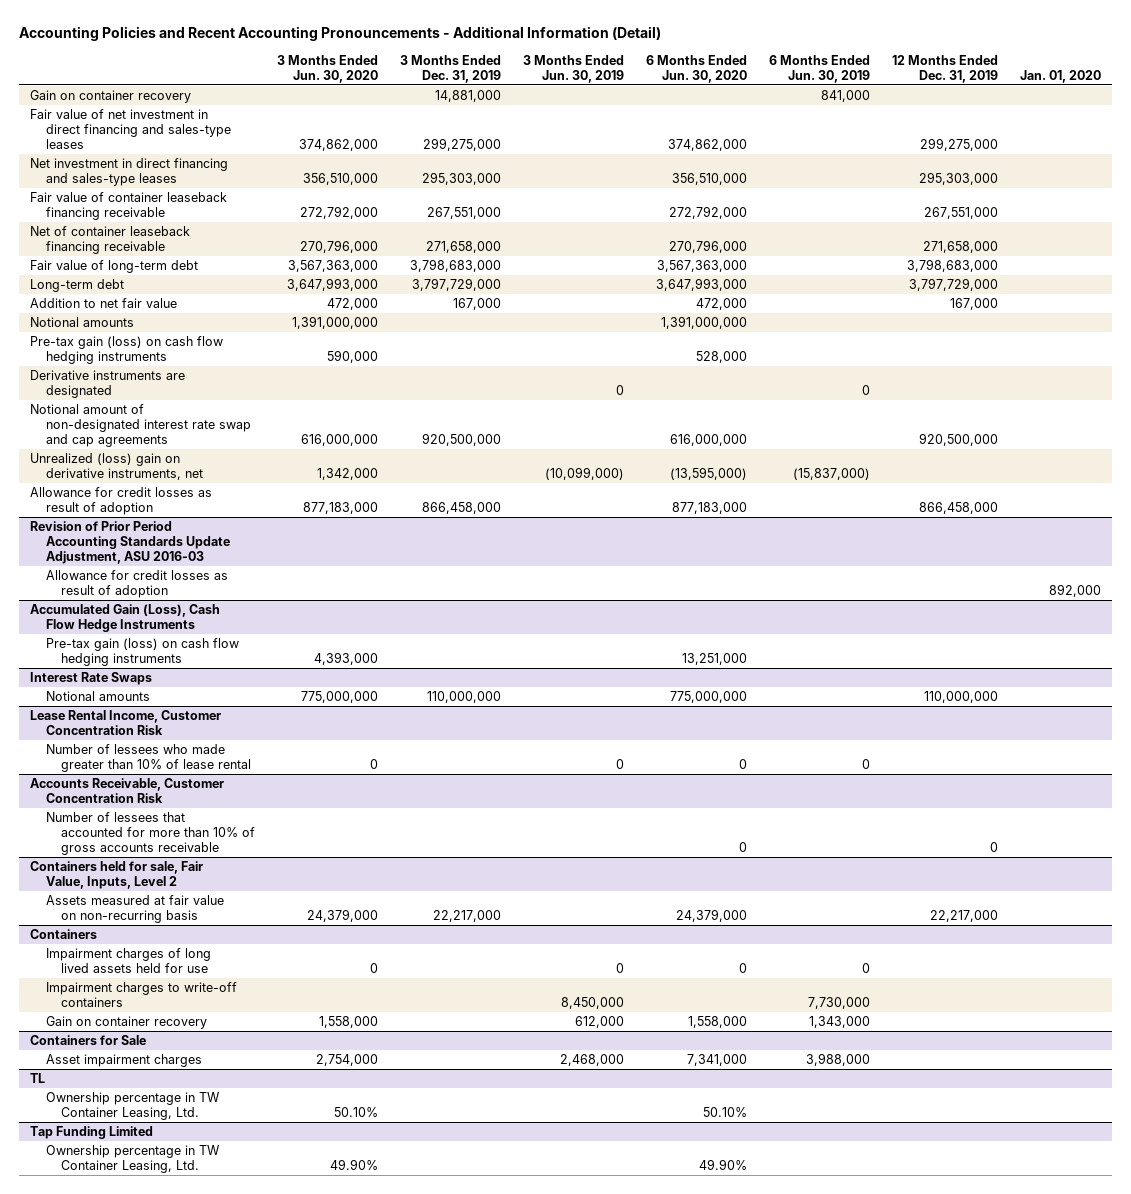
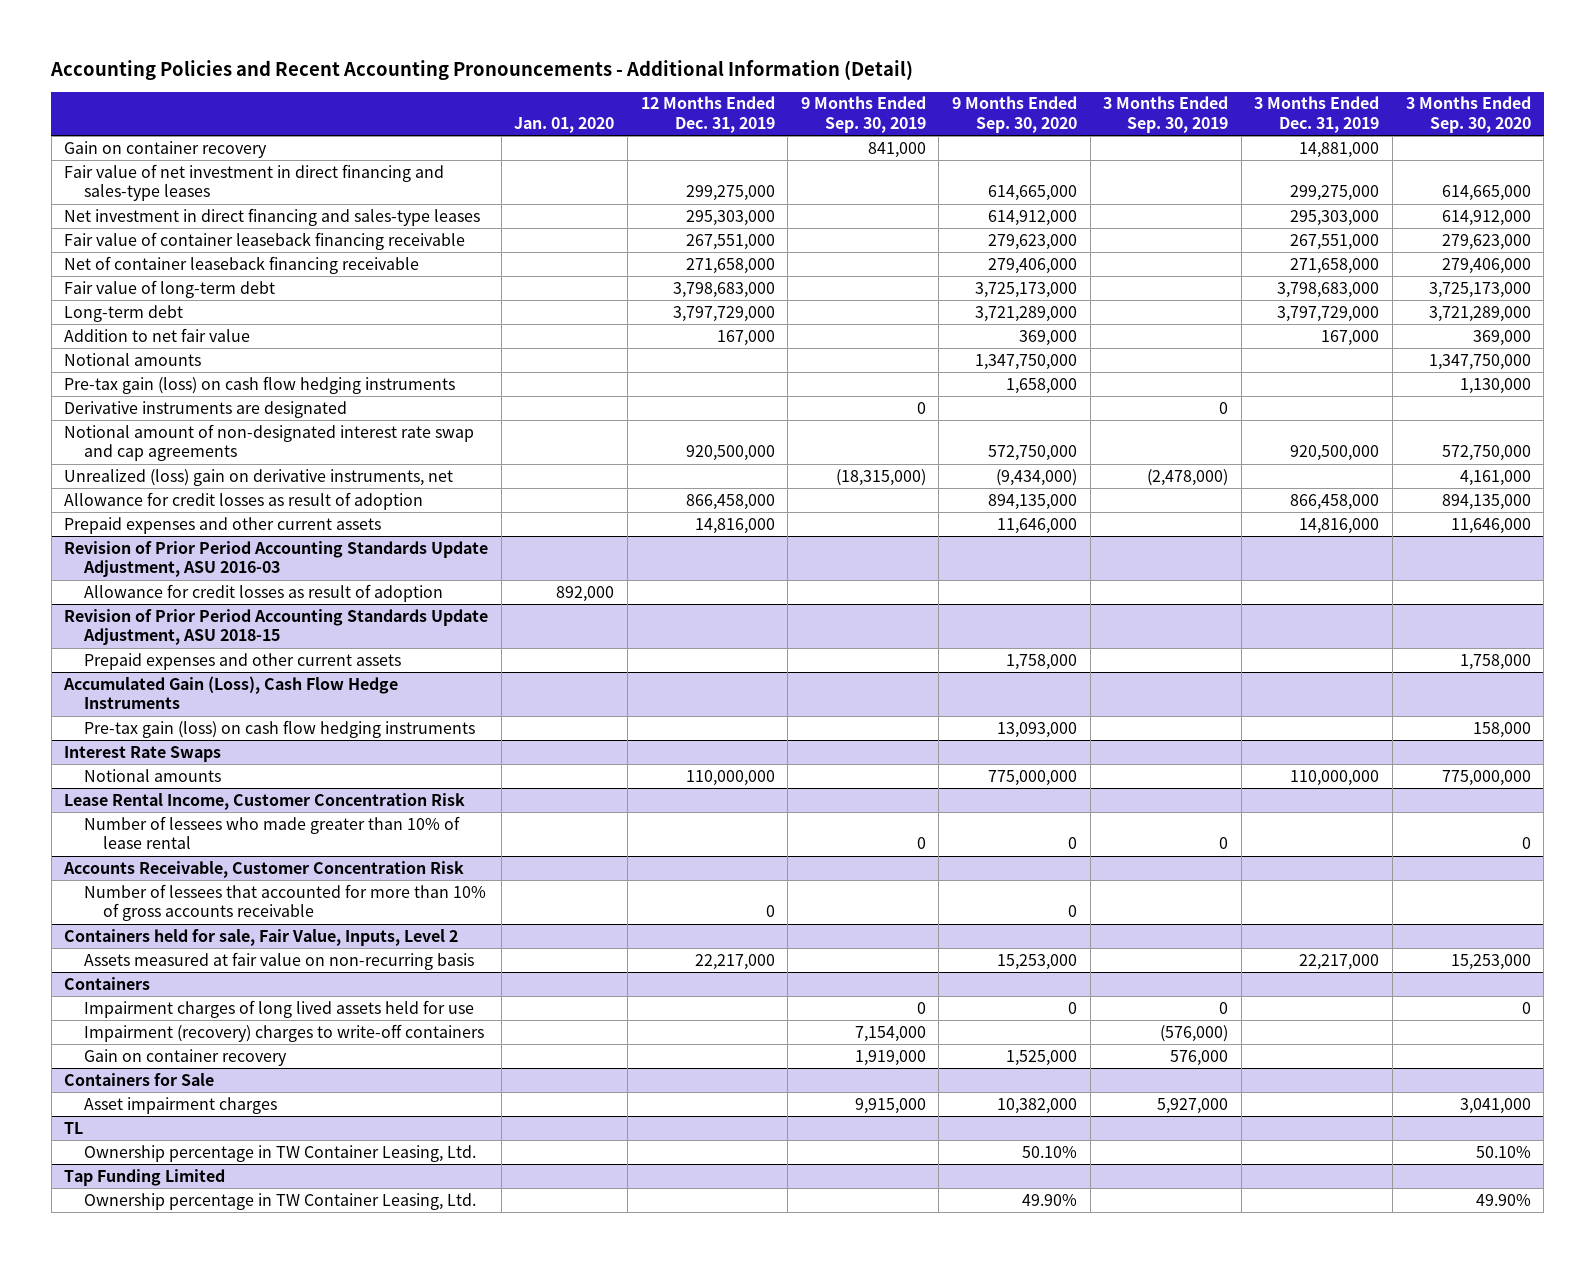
[277,54,379,83] 3 Months Ended Jun. 30, 2020 -> none
[523,54,625,83] 3 Months Ended Jun. 30, 2019 -> none
[645,54,747,83] 6 Months Ended Jun. 30, 2020 -> none
[768,54,870,83] 6 Months Ended Jun. 30, 2019 -> none
none -> [800,96,926,134] 9 Months Ended Sep. 30, 2019
none -> [951,96,1077,134] 9 Months Ended Sep. 30, 2020
none -> [1103,96,1229,134] 3 Months Ended Sep. 30, 2019
none -> [1405,96,1531,134] 3 Months Ended Sep. 30, 2020
none -> [64,516,382,534] Prepaid expenses and other current assets
none -> [64,608,489,646] Revision of Prior Period Accounting Standards Update Adjustment, ASU 2018-15
none -> [83,652,401,670] Prepaid expenses and other current assets
[45,982,237,1008] Impairment charges to write-off containers -> [83,1023,484,1042] Impairment (recovery) charges to write-off containers

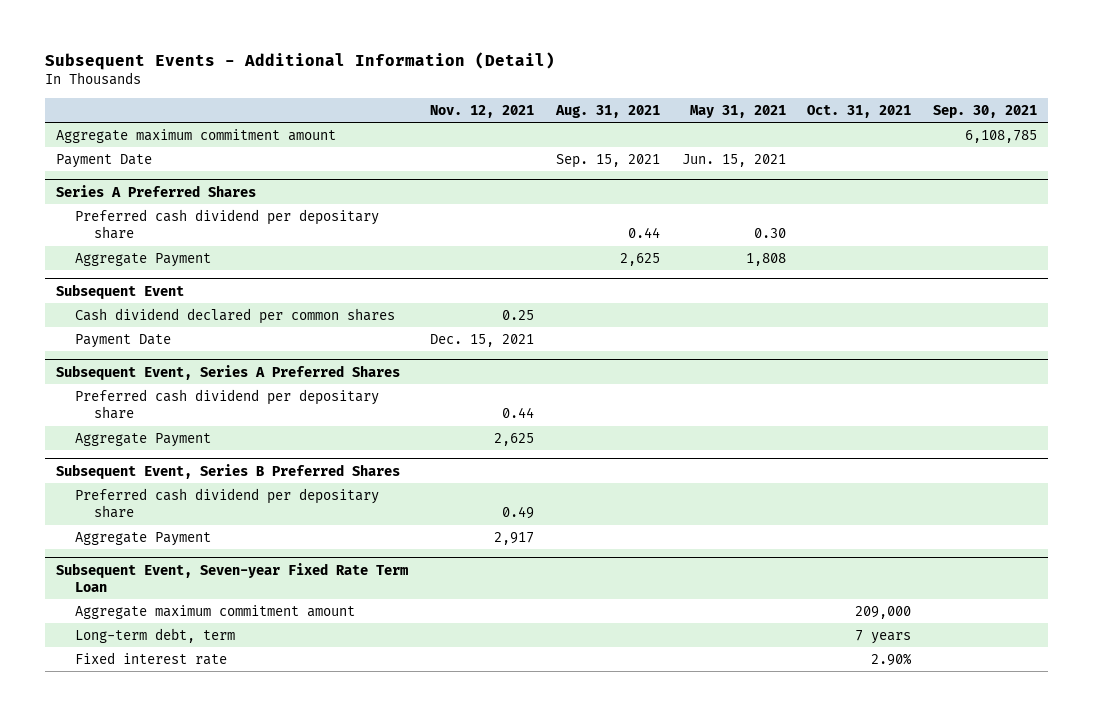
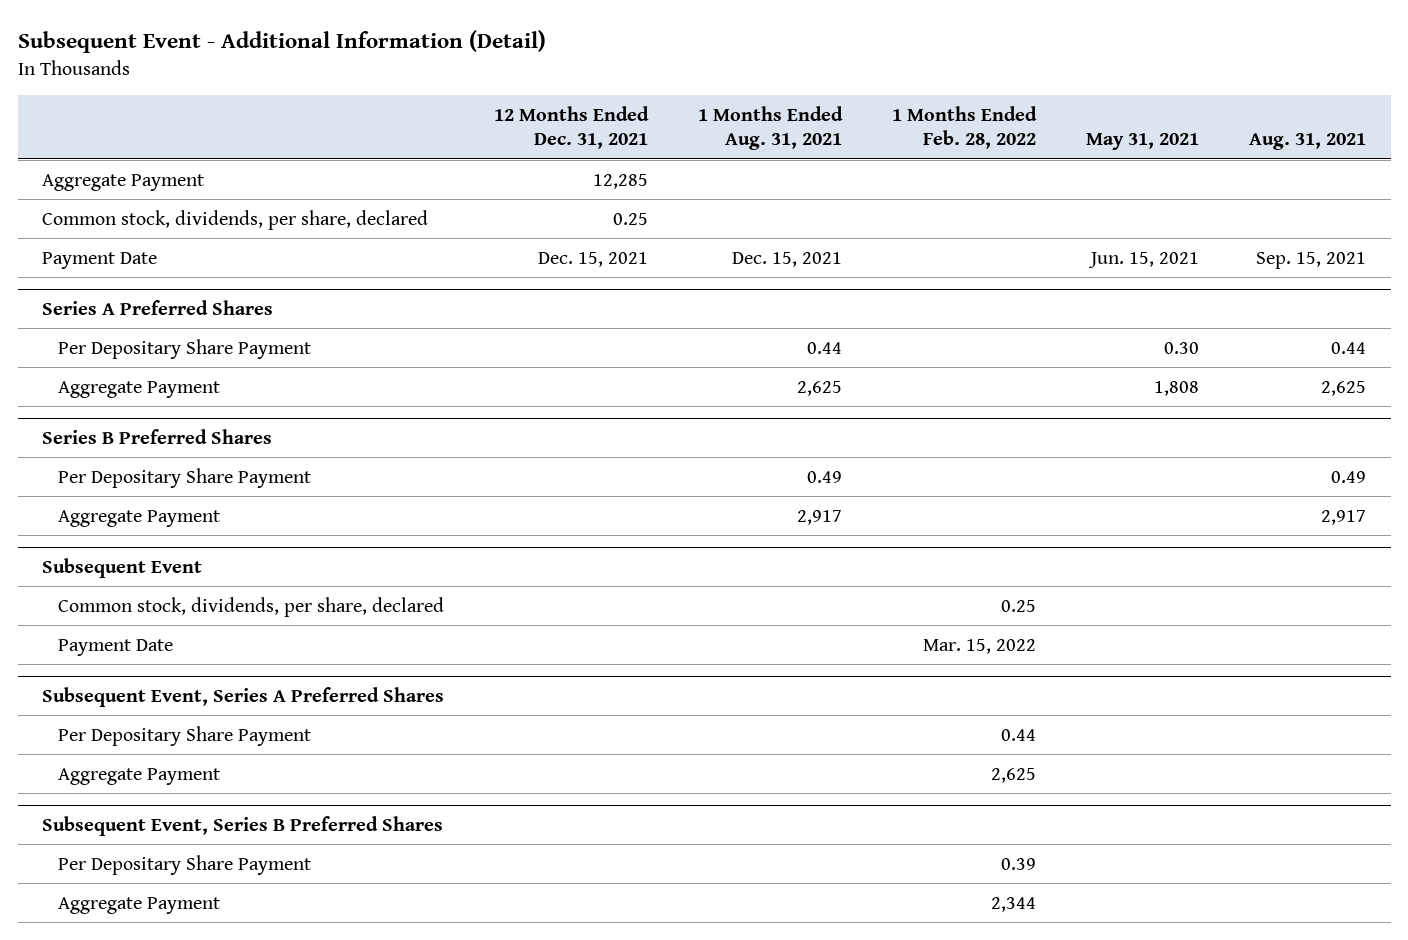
[45,52,556,71] Subsequent Events - Additional Information (Detail) -> [17,30,546,54] Subsequent Event - Additional Information (Detail)
[429,104,534,118] Nov. 12, 2021 -> none
[807,104,912,118] Oct. 31, 2021 -> none
[933,104,1038,118] Sep. 30, 2021 -> none
none -> [494,105,650,150] 12 Months Ended Dec. 31, 2021
none -> [698,105,844,151] 1 Months Ended Aug. 31, 2021
none -> [892,105,1038,150] 1 Months Ended Feb. 28, 2022
[56,128,337,143] Aggregate maximum commitment amount -> none
none -> [42,173,205,191] Aggregate Payment
none -> [42,209,429,230] Common stock, dividends, per share, declared
[75,208,380,240] Preferred cash dividend per depositary share -> [58,338,312,359] Per Depositary Share Payment
none -> [42,428,273,444] Series B Preferred Shares
none -> [58,467,312,488] Per Depositary Share Payment
none -> [58,509,221,527] Aggregate Payment
[75,307,396,324] Cash dividend declared per common shares -> [58,596,445,617] Common stock, dividends, per share, declared
[75,388,380,420] Preferred cash dividend per depositary share -> [58,725,312,746] Per Depositary Share Payment
[75,487,380,519] Preferred cash dividend per depositary share -> [58,854,312,875] Per Depositary Share Payment
[56,562,409,592] Subsequent Event, Seven-year Fixed Rate Term Loan -> none
[75,604,356,619] Aggregate maximum commitment amount -> none
[75,627,236,643] Long-term debt, term -> none
[75,651,228,665] Fixed interest rate -> none

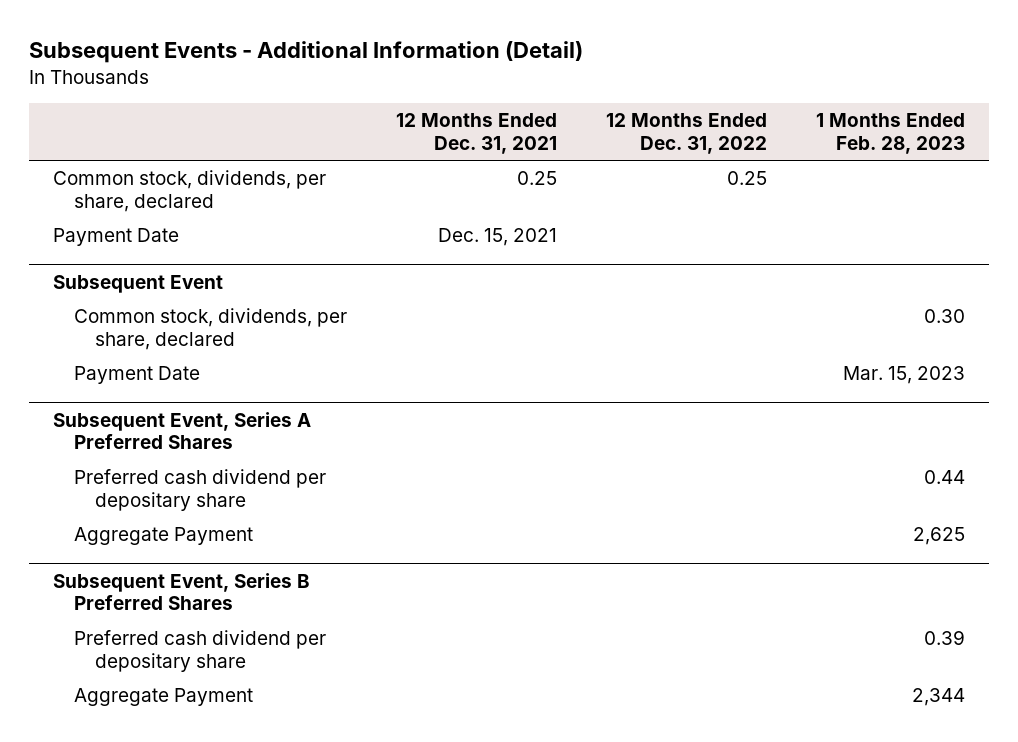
[17,30,546,54] Subsequent Event - Additional Information (Detail) -> [29,41,584,64] Subsequent Events - Additional Information (Detail)
[698,105,844,151] 1 Months Ended Aug. 31, 2021 -> none
[892,105,1038,150] 1 Months Ended Feb. 28, 2022 -> none
[1085,133,1199,151] May 31, 2021 -> none
[1248,133,1366,151] Aug. 31, 2021 -> none
none -> [606,113,768,154] 12 Months Ended Dec. 31, 2022
none -> [815,113,965,154] 1 Months Ended Feb. 28, 2023
[42,173,205,191] Aggregate Payment -> none
[42,299,274,315] Series A Preferred Shares -> none
[58,338,312,359] Per Depositary Share Payment -> none
[58,380,221,398] Aggregate Payment -> none
[42,428,273,444] Series B Preferred Shares -> none
[58,467,312,488] Per Depositary Share Payment -> none
[58,509,221,527] Aggregate Payment -> none
[58,725,312,746] Per Depositary Share Payment -> [74,469,327,511] Preferred cash dividend per depositary share
[58,854,312,875] Per Depositary Share Payment -> [74,630,327,672] Preferred cash dividend per depositary share

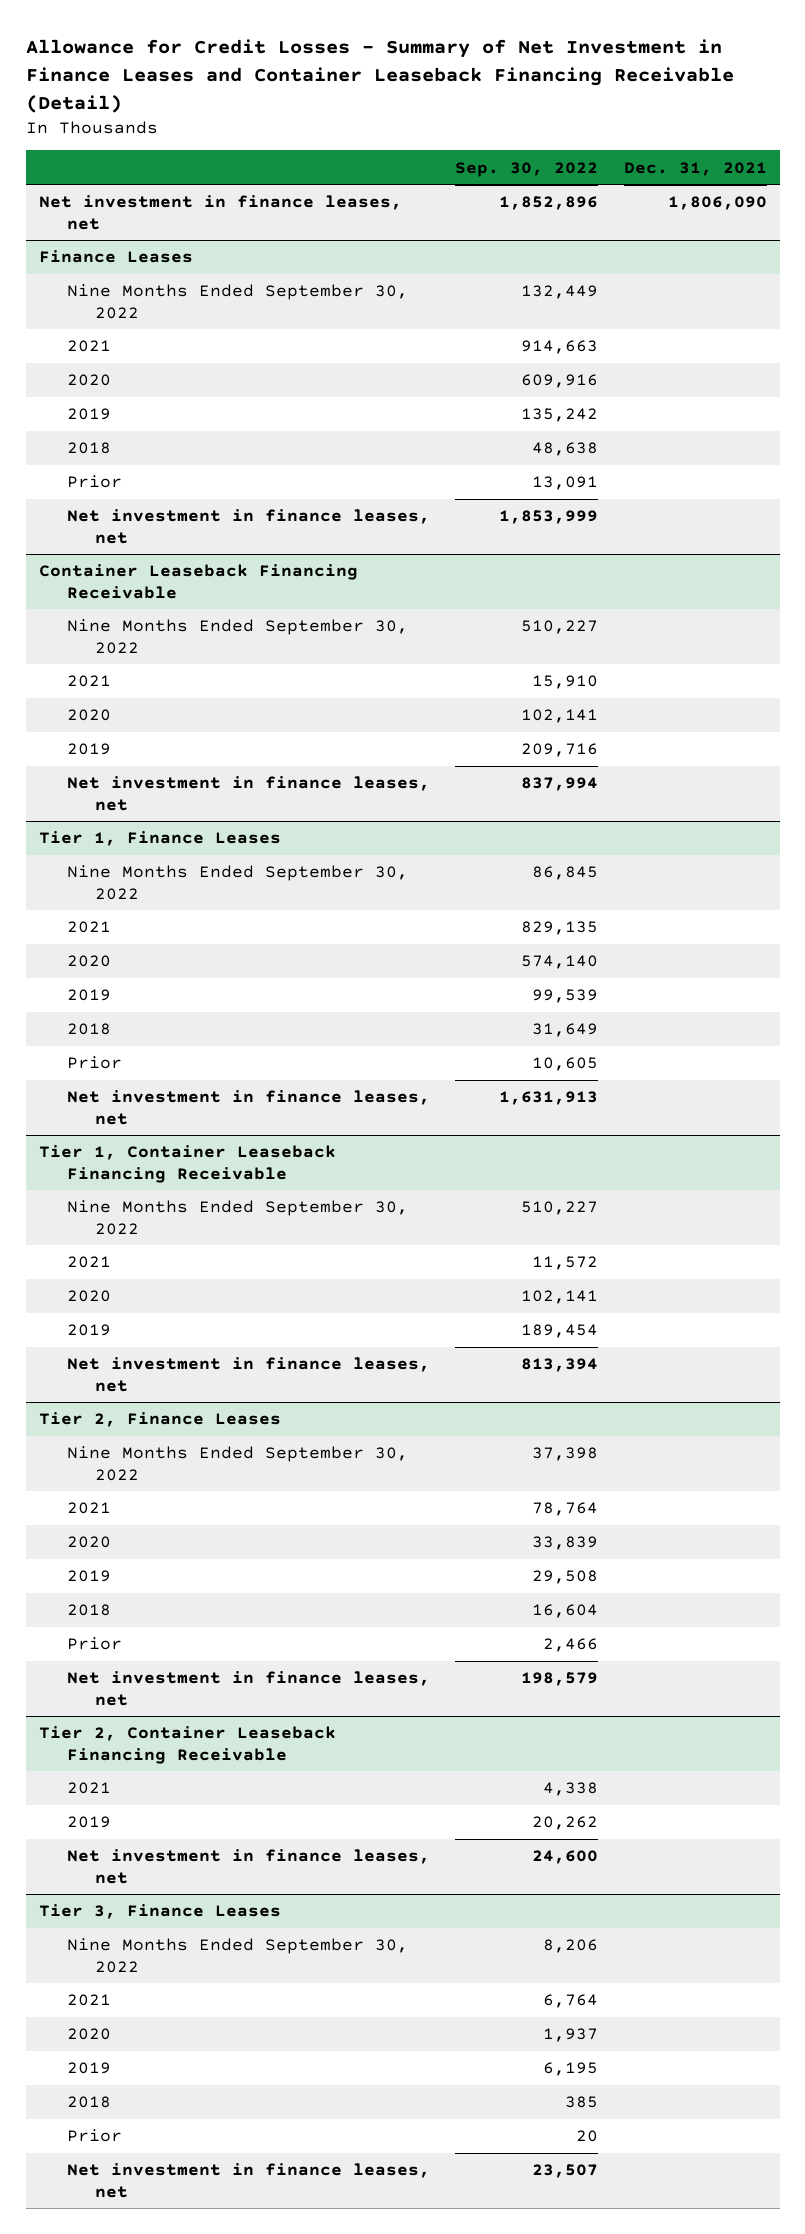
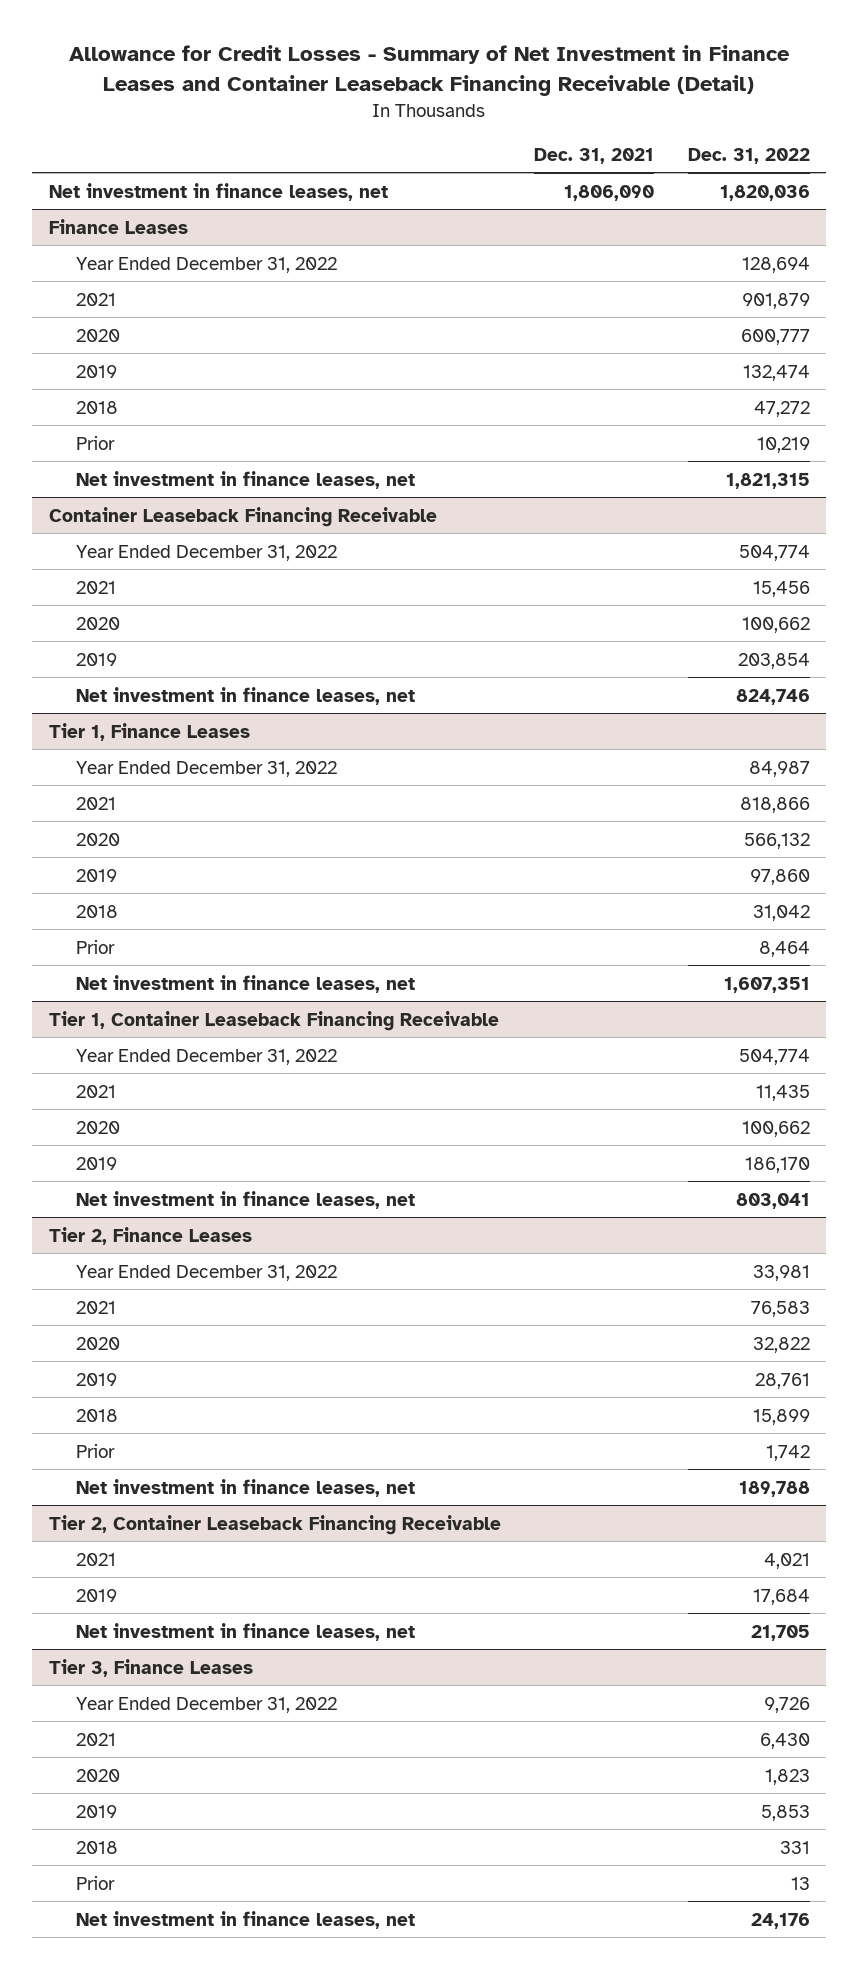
[455,161,599,177] Sep. 30, 2022 -> none
none -> [687,147,810,164] Dec. 31, 2022
[66,284,408,319] Nine Months Ended September 30, 2022 -> [75,256,337,273] Year Ended December 31, 2022
[66,619,408,654] Nine Months Ended September 30, 2022 -> [75,544,337,561] Year Ended December 31, 2022
[66,865,408,900] Nine Months Ended September 30, 2022 -> [75,760,337,777] Year Ended December 31, 2022
[66,1200,408,1235] Nine Months Ended September 30, 2022 -> [75,1048,337,1065] Year Ended December 31, 2022
[66,1446,408,1481] Nine Months Ended September 30, 2022 -> [75,1264,337,1281] Year Ended December 31, 2022
[66,1938,408,1973] Nine Months Ended September 30, 2022 -> [75,1696,337,1713] Year Ended December 31, 2022

